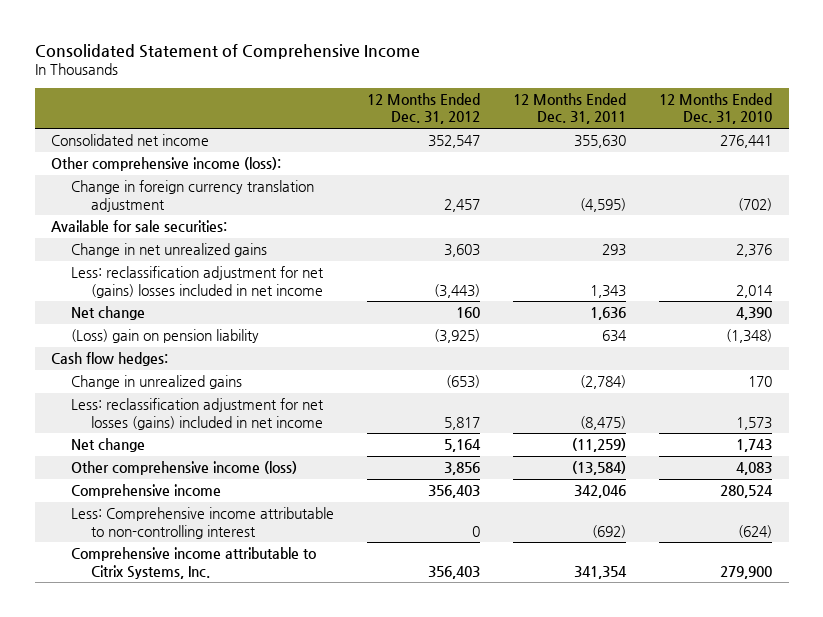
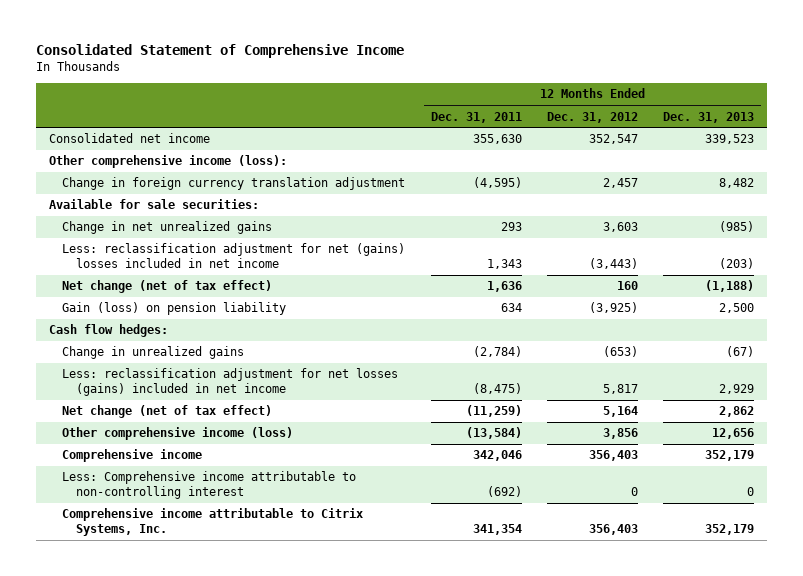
[659,92,773,125] 12 Months Ended Dec. 31, 2010 -> none
none -> [663,111,755,123] Dec. 31, 2013
[70,306,145,321] Net change -> [62,280,273,294] Net change (net of tax effect)
[70,329,259,344] (Loss) gain on pension liability -> [62,302,287,316] Gain (loss) on pension liability
[70,438,145,453] Net change -> [62,405,273,419] Net change (net of tax effect)

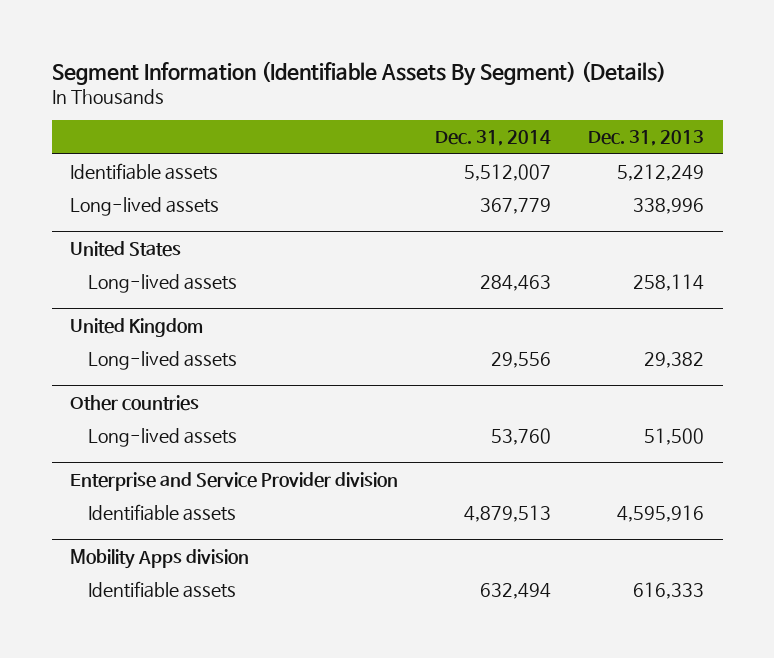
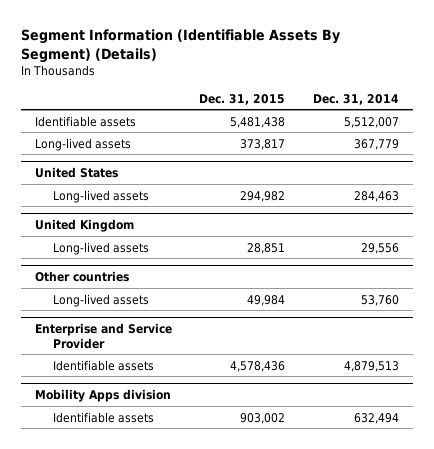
[588,130,705,147] Dec. 31, 2013 -> none
none -> [199,93,286,105] Dec. 31, 2015
[70,471,399,491] Enterprise and Service Provider division -> [34,322,172,349] Enterprise and Service Provider

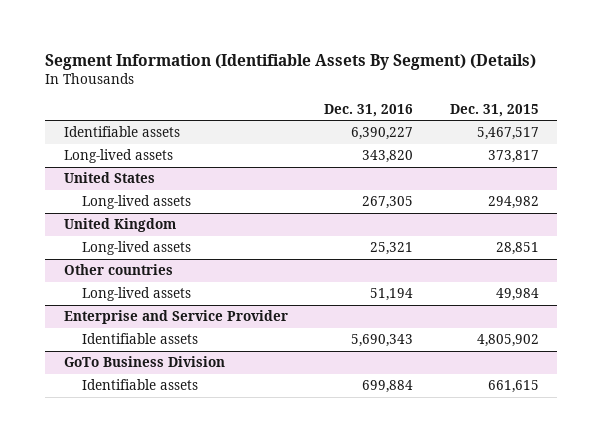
[313,93,400,105] Dec. 31, 2014 -> none
none -> [324,103,414,117] Dec. 31, 2016
[230,116,286,128] 5,481,438 -> [476,127,539,141] 5,467,517
[34,388,171,402] Mobility Apps division -> none
[230,360,286,372] 4,578,436 -> [476,334,539,348] 4,805,902
none -> [63,356,225,368] GoTo Business Division
[240,412,286,424] 903,002 -> [487,380,539,394] 661,615

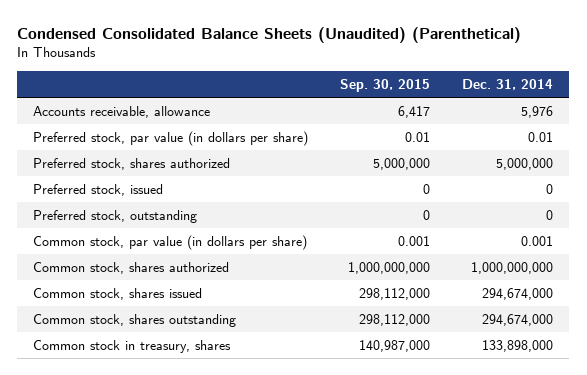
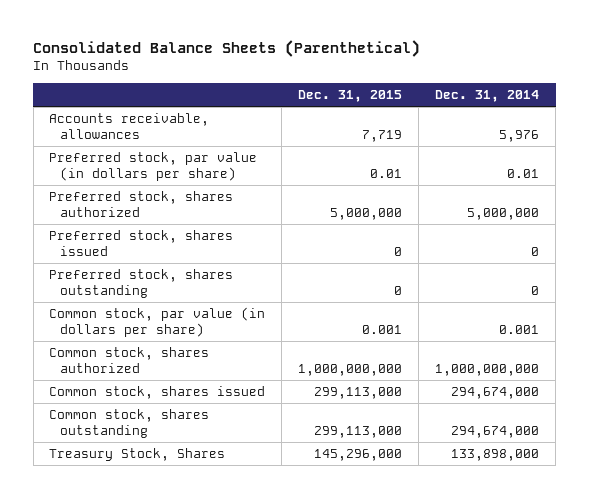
[17,26,522,43] Condensed Consolidated Balance Sheets (Unaudited) (Parenthetical) -> [33,39,421,57] Consolidated Balance Sheets (Parenthetical)
[340,78,431,92] Sep. 30, 2015 -> none
none -> [298,90,403,103] Dec. 31, 2015
[33,105,211,118] Accounts receivable, allowance -> [49,112,210,139] Accounts receivable, allowances
[33,183,164,196] Preferred stock, issued -> [49,229,234,256] Preferred stock, shares issued
[33,209,198,223] Preferred stock, outstanding -> [49,268,234,298] Preferred stock, shares outstanding
[33,339,232,353] Common stock in treasury, shares -> [49,447,226,461] Treasury Stock, Shares

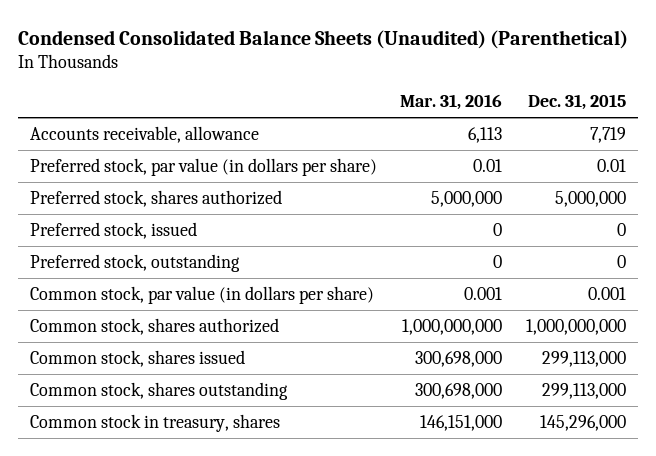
[33,39,421,57] Consolidated Balance Sheets (Parenthetical) -> [18,29,629,49] Condensed Consolidated Balance Sheets (Unaudited) (Parenthetical)
[435,90,540,103] Dec. 31, 2014 -> none
none -> [400,94,503,111] Mar. 31, 2016
[49,112,210,139] Accounts receivable, allowances -> [29,125,259,143] Accounts receivable, allowance
[49,229,234,256] Preferred stock, shares issued -> [29,221,197,239] Preferred stock, issued
[49,268,234,298] Preferred stock, shares outstanding -> [29,253,240,272] Preferred stock, outstanding
[49,447,226,461] Treasury Stock, Shares -> [29,413,280,432] Common stock in treasury, shares

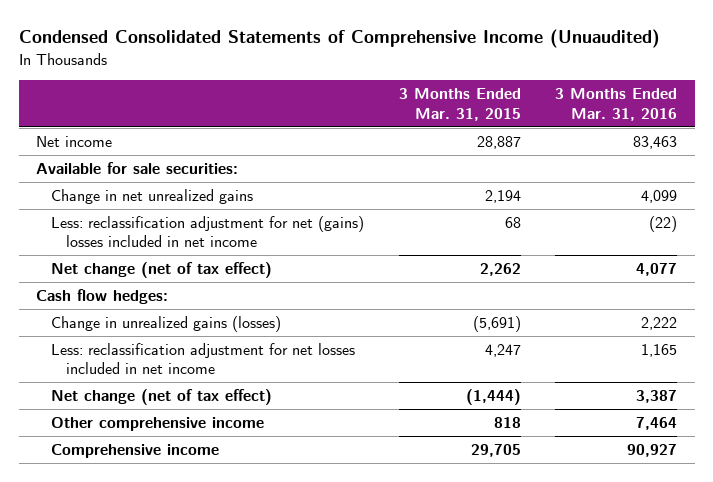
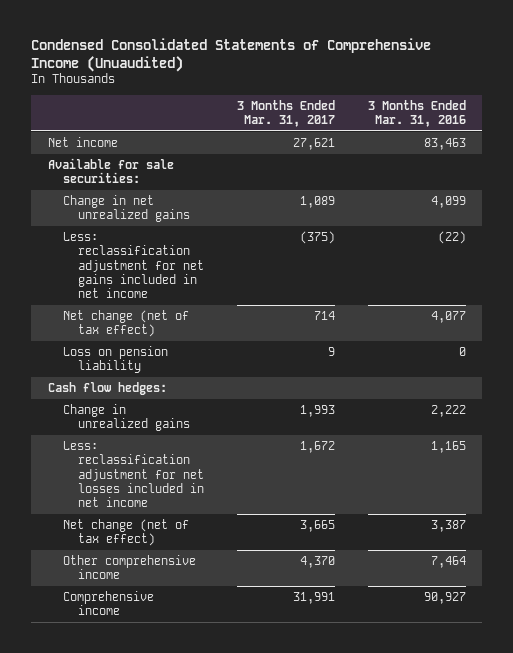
[398,88,521,121] 3 Months Ended Mar. 31, 2015 -> none
none -> [236,99,335,128] 3 Months Ended Mar. 31, 2017
[50,215,364,248] Less: reclassification adjustment for net (gains) losses included in net income -> [62,231,205,299] Less: reclassification adjustment for net gains included in net income
none -> [62,345,168,374] Loss on pension liability
[50,315,281,332] Change in unrealized gains (losses) -> [62,403,191,432] Change in unrealized gains

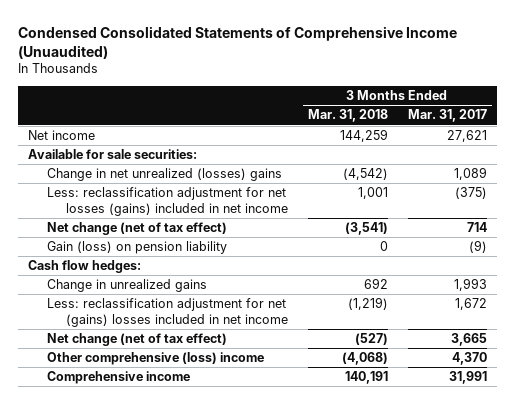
[367,99,466,128] 3 Months Ended Mar. 31, 2016 -> none
none -> [307,109,388,123] Mar. 31, 2018
[62,194,191,223] Change in net unrealized gains -> [47,168,283,182] Change in net unrealized (losses) gains
[62,231,205,299] Less: reclassification adjustment for net gains included in net income -> [47,187,288,217] Less: reclassification adjustment for net losses (gains) included in net income
[62,345,168,374] Loss on pension liability -> [47,241,228,255] Gain (loss) on pension liability
[327,346,335,356] 9 -> [468,240,487,254] (9)
[62,440,205,508] Less: reclassification adjustment for net losses included in net income -> [47,298,288,328] Less: reclassification adjustment for net (gains) losses included in net income
[62,554,196,580] Other comprehensive income -> [47,352,265,366] Other comprehensive (loss) income

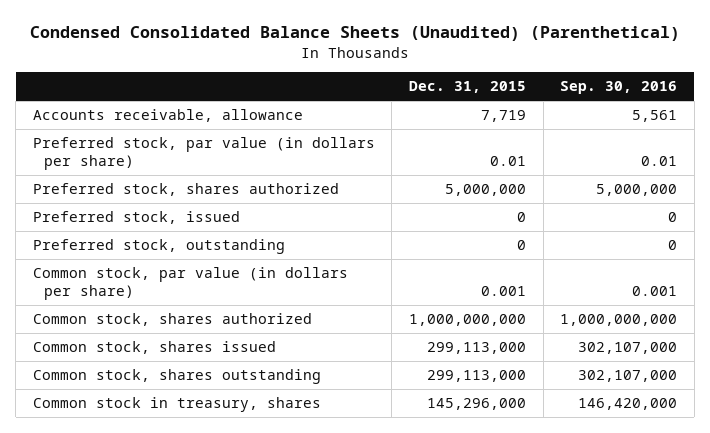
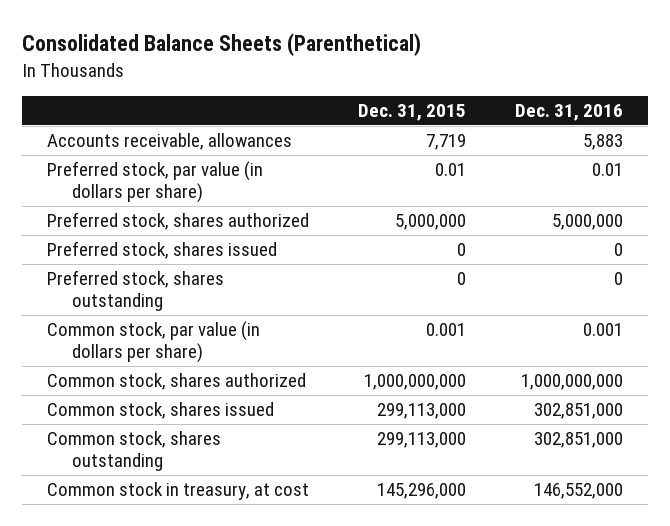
[29,26,680,42] Condensed Consolidated Balance Sheets (Unaudited) (Parenthetical) -> [22,33,422,57] Consolidated Balance Sheets (Parenthetical)
[560,81,678,95] Sep. 30, 2016 -> none
none -> [515,103,624,121] Dec. 31, 2016
[32,109,303,123] Accounts receivable, allowance -> [46,133,292,151] Accounts receivable, allowances
[32,211,240,225] Preferred stock, issued -> [46,241,277,260] Preferred stock, shares issued
[32,239,285,255] Preferred stock, outstanding -> [46,270,224,312] Preferred stock, shares outstanding
[32,397,321,413] Common stock in treasury, shares -> [46,482,309,501] Common stock in treasury, at cost

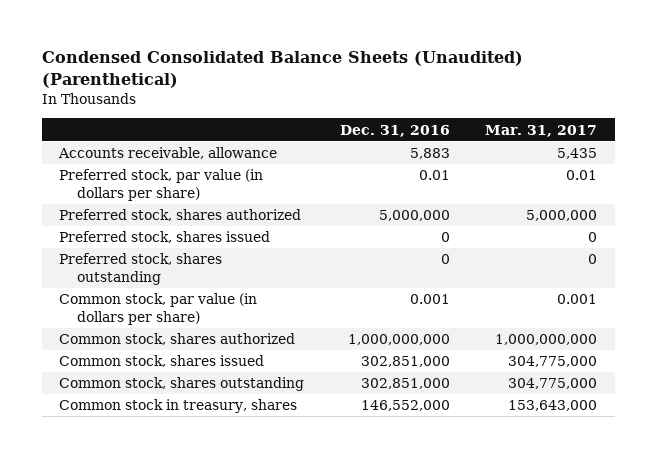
[22,33,422,57] Consolidated Balance Sheets (Parenthetical) -> [41,51,523,89] Condensed Consolidated Balance Sheets (Unaudited) (Parenthetical)
[358,103,467,121] Dec. 31, 2015 -> none
none -> [485,124,598,137] Mar. 31, 2017
[46,133,292,151] Accounts receivable, allowances -> [58,147,278,160] Accounts receivable, allowance
[46,482,309,501] Common stock in treasury, at cost -> [59,399,298,414] Common stock in treasury, shares

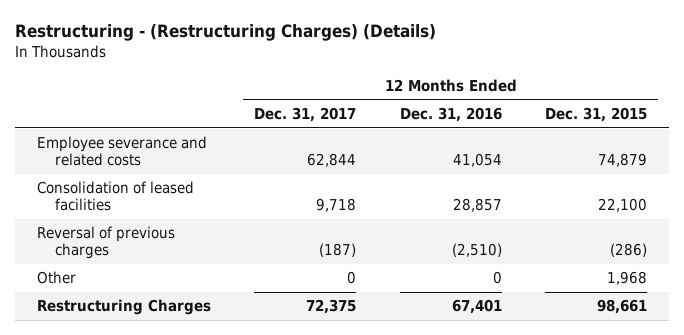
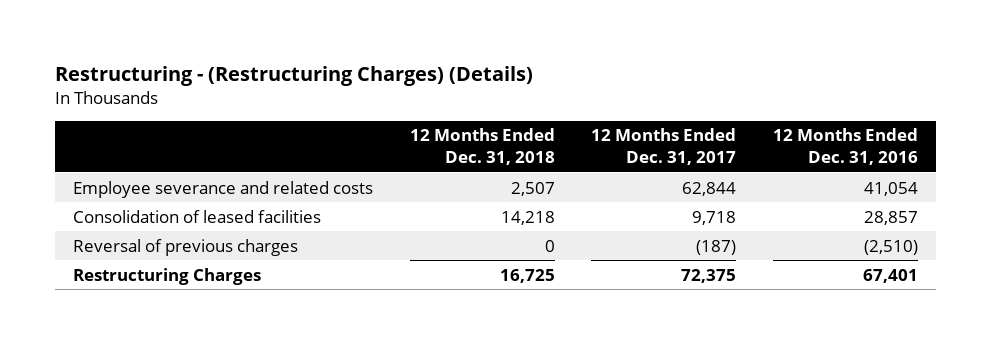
[544,107,647,123] Dec. 31, 2015 -> none
none -> [409,128,555,166] 12 Months Ended Dec. 31, 2018
[36,271,76,285] Other -> none

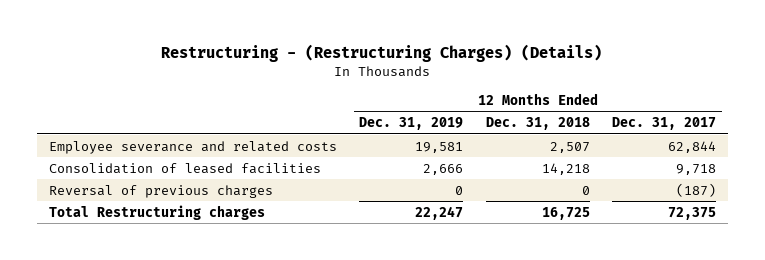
[772,128,918,166] 12 Months Ended Dec. 31, 2016 -> none
none -> [359,117,464,131] Dec. 31, 2019
[73,267,262,285] Restructuring Charges -> [48,204,265,220] Total Restructuring charges

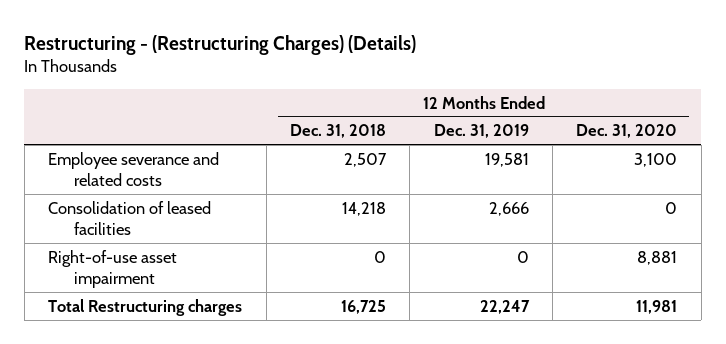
[612,117,717,131] Dec. 31, 2017 -> none
none -> [576,124,678,139] Dec. 31, 2020
[48,184,273,198] Reversal of previous charges -> [48,249,178,288] Right-of-use asset impairment

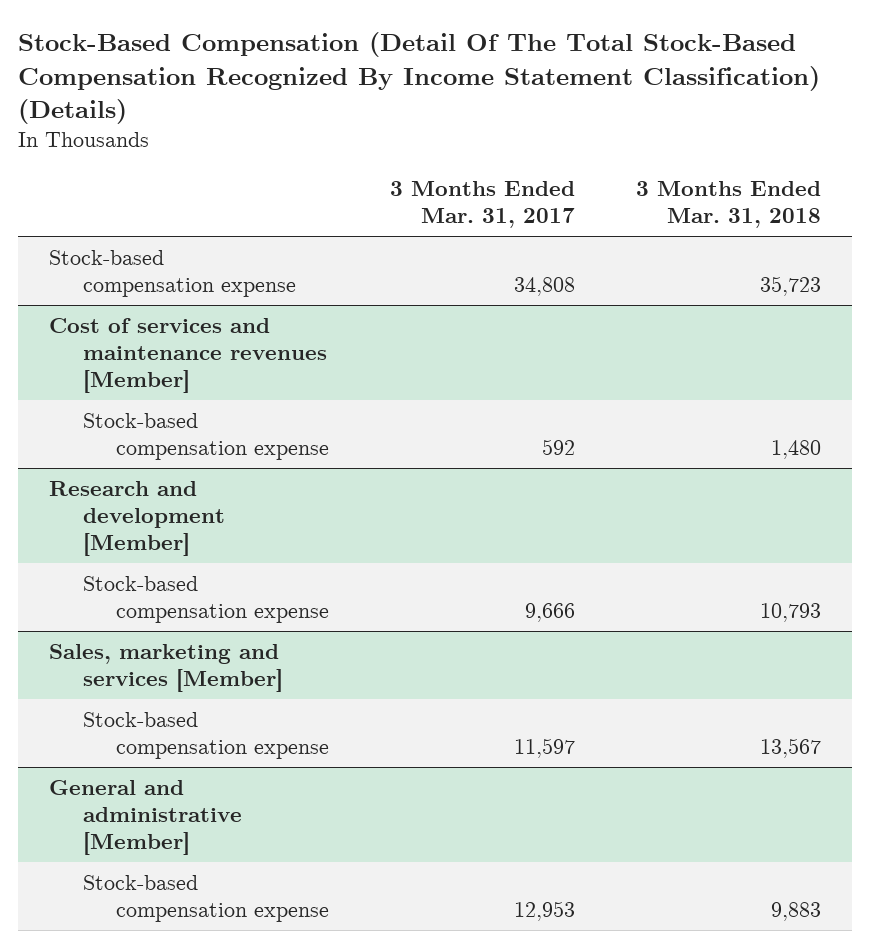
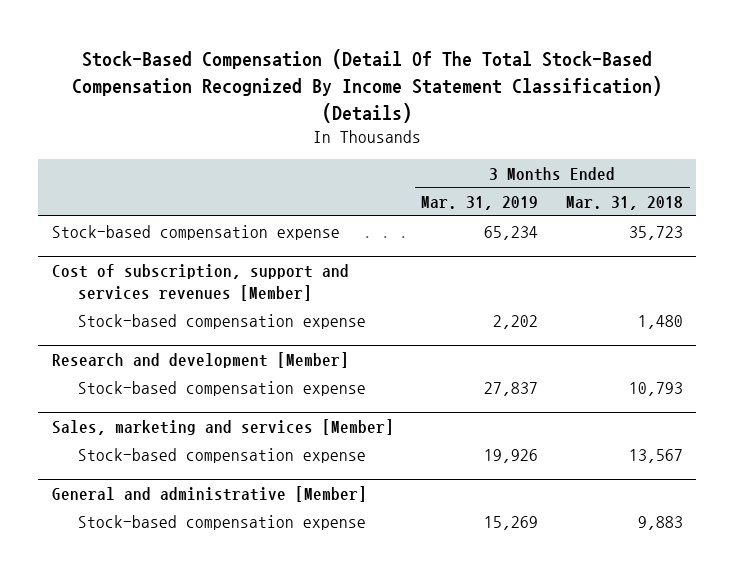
[390,180,576,229] 3 Months Ended Mar. 31, 2017 -> none
none -> [421,196,539,211] Mar. 31, 2019
[48,317,327,394] Cost of services and maintenance revenues [Member] -> [51,263,349,301] Cost of subscription, support and services revenues [Member]

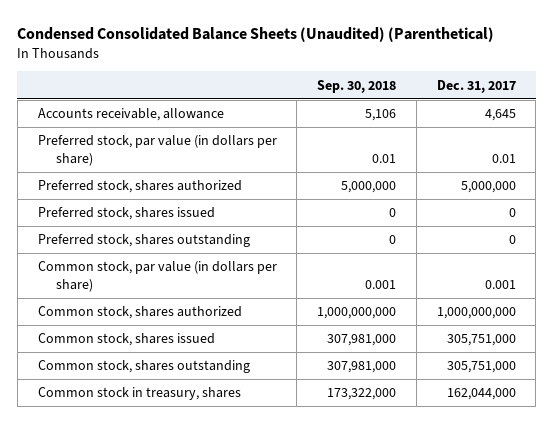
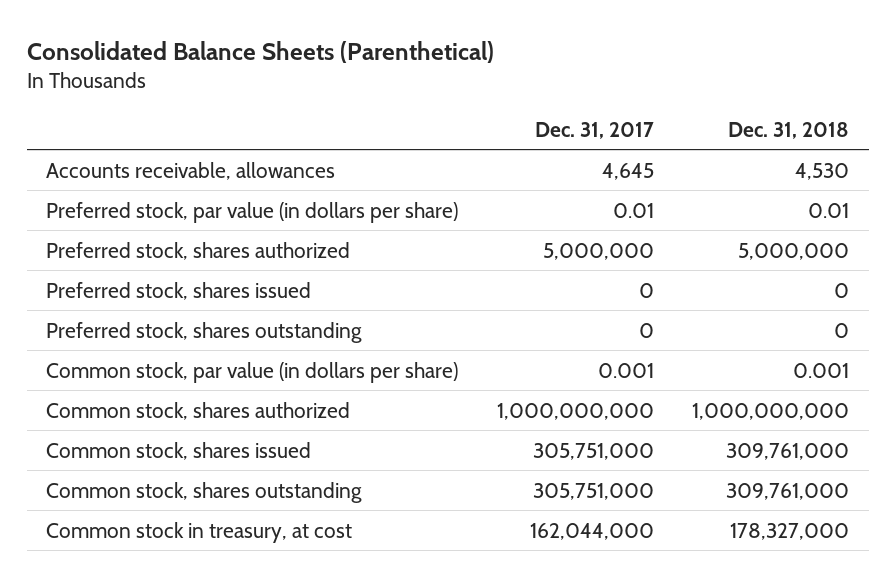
[17,26,495,42] Condensed Consolidated Balance Sheets (Unaudited) (Parenthetical) -> [26,40,494,63] Consolidated Balance Sheets (Parenthetical)
[317,79,397,93] Sep. 30, 2018 -> none
none -> [728,121,850,139] Dec. 31, 2018
[37,108,224,122] Accounts receivable, allowance -> [46,161,336,180] Accounts receivable, allowances
[37,387,241,401] Common stock in treasury, shares -> [46,521,353,543] Common stock in treasury, at cost

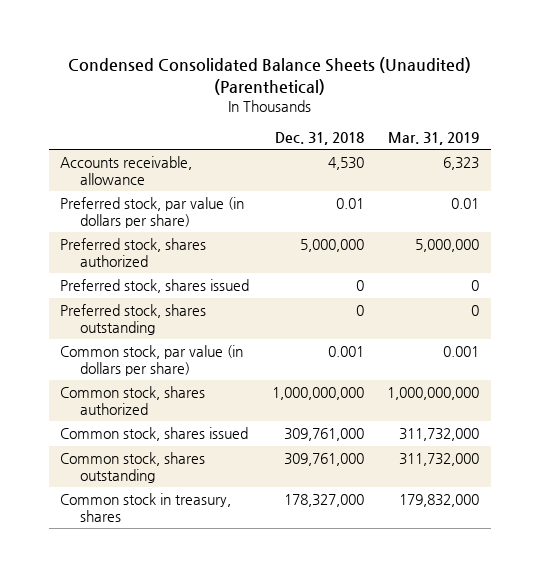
[26,40,494,63] Consolidated Balance Sheets (Parenthetical) -> [67,57,471,95] Condensed Consolidated Balance Sheets (Unaudited) (Parenthetical)
[534,121,654,139] Dec. 31, 2017 -> none
none -> [388,132,480,146] Mar. 31, 2019
[46,161,336,180] Accounts receivable, allowances -> [60,156,193,185] Accounts receivable, allowance
[46,521,353,543] Common stock in treasury, at cost -> [60,493,232,522] Common stock in treasury, shares

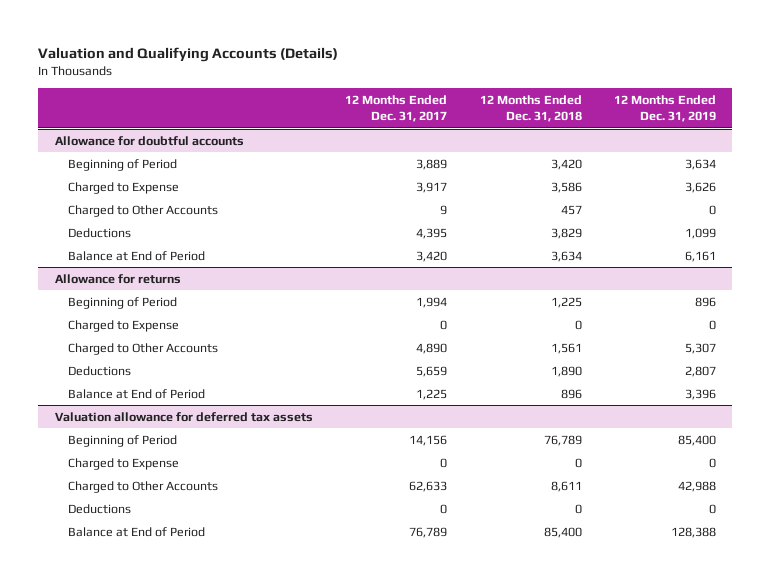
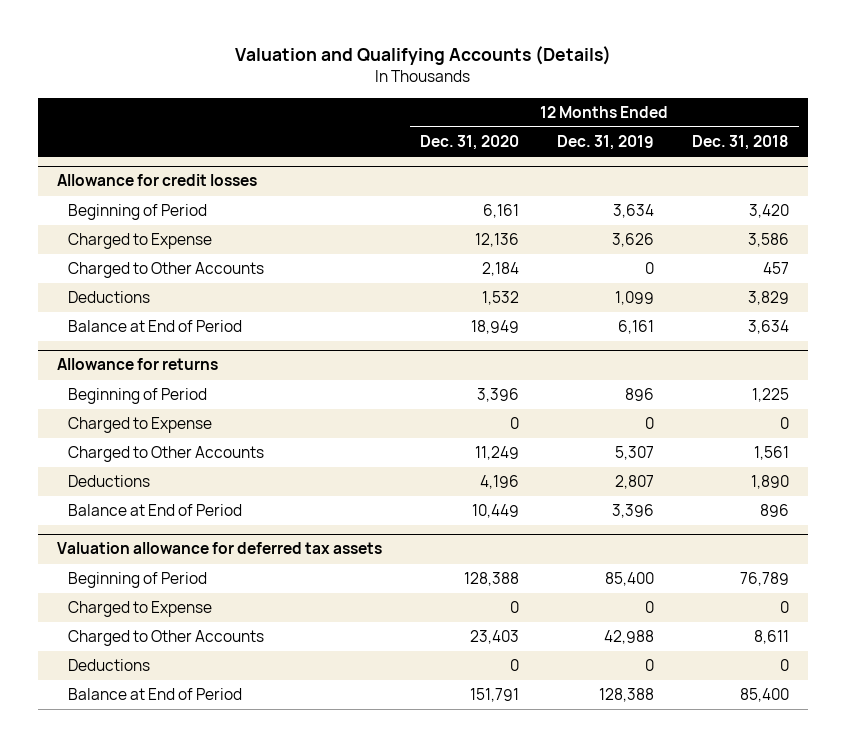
[345,94,448,123] 12 Months Ended Dec. 31, 2017 -> none
none -> [419,135,519,151] Dec. 31, 2020
[54,135,244,146] Allowance for doubtful accounts -> [56,174,257,187] Allowance for credit losses

